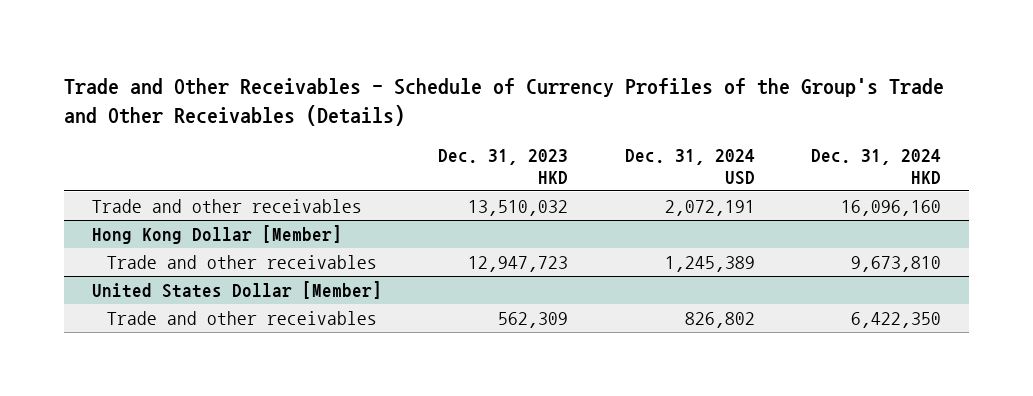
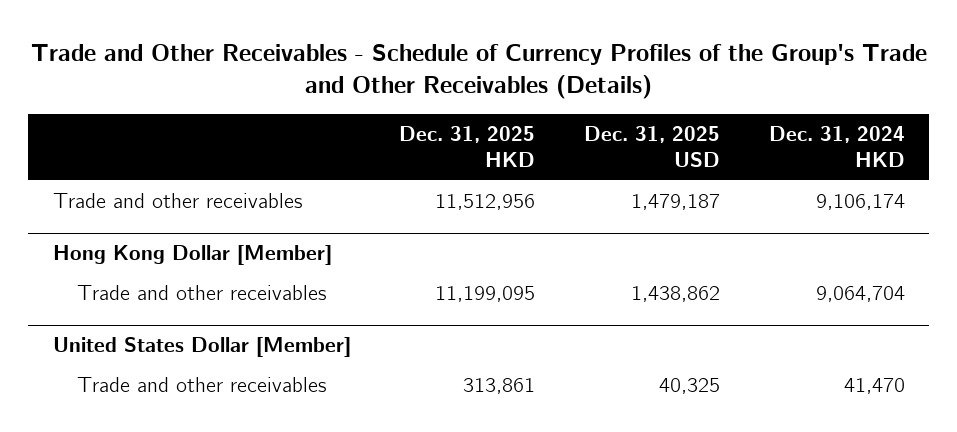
[438,149,569,184] Dec. 31, 2023 HKD -> none
[624,149,755,185] Dec. 31, 2024 USD -> none
none -> [399,125,536,168] Dec. 31, 2025 HKD
none -> [583,125,720,168] Dec. 31, 2025 USD
[841,200,942,217] 16,096,160 -> [815,193,905,210] 9,106,174
[851,256,942,273] 9,673,810 -> [815,285,905,302] 9,064,704
[851,312,942,329] 6,422,350 -> [843,377,905,394] 41,470

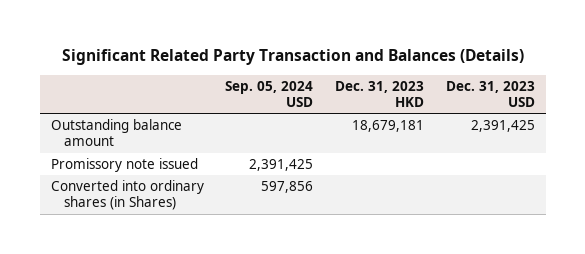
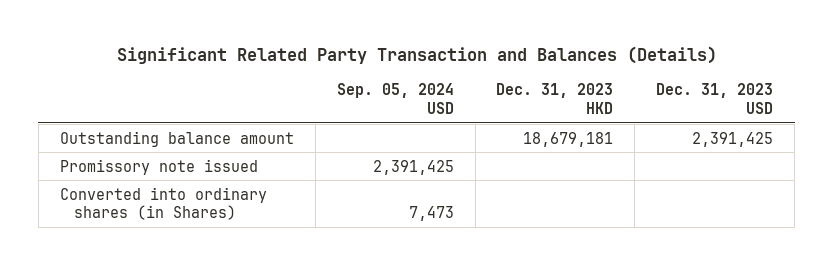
[261,181,314,194] 597,856 -> [408,206,454,222] 7,473

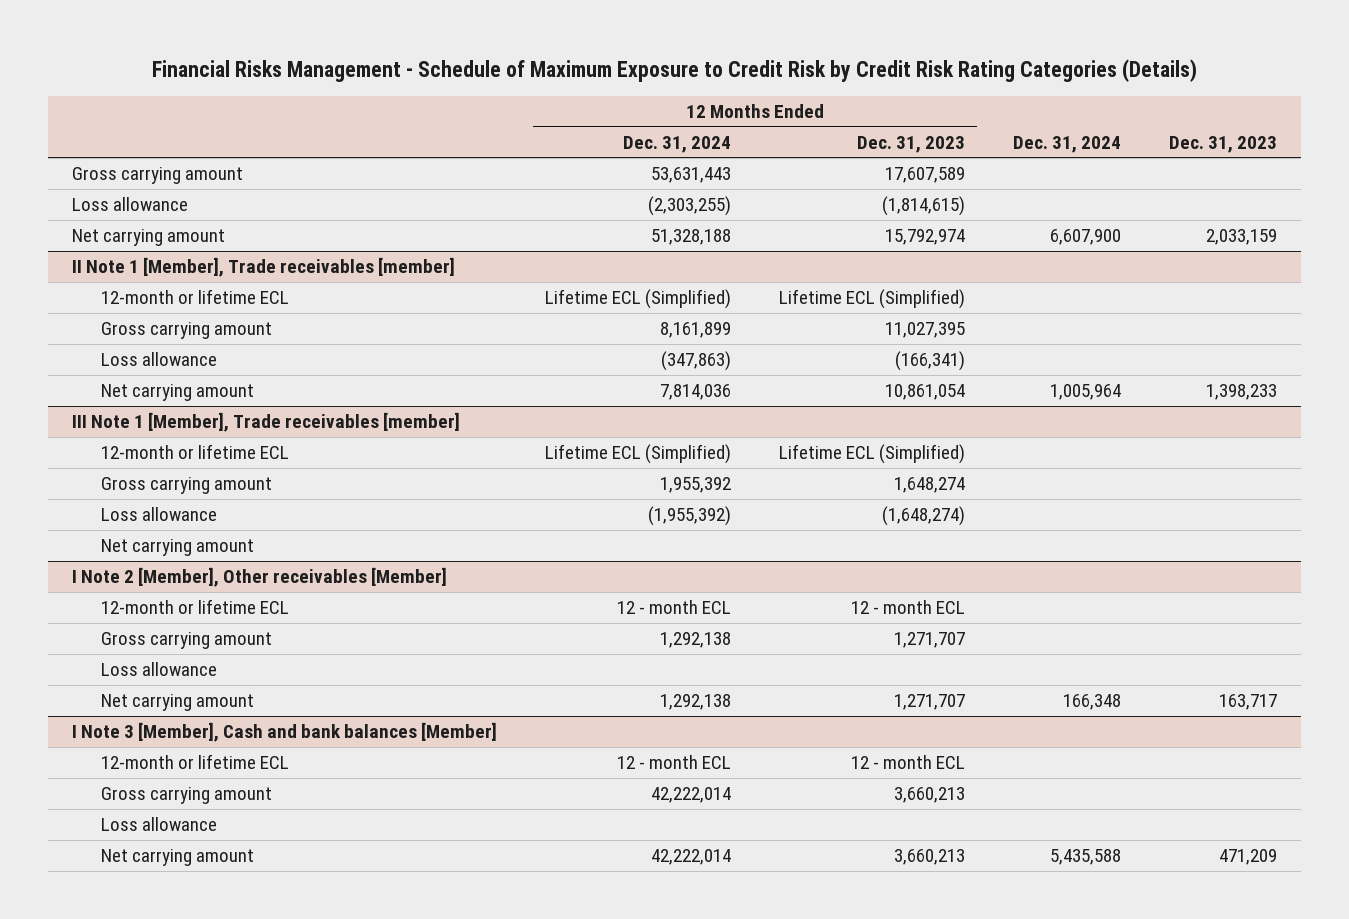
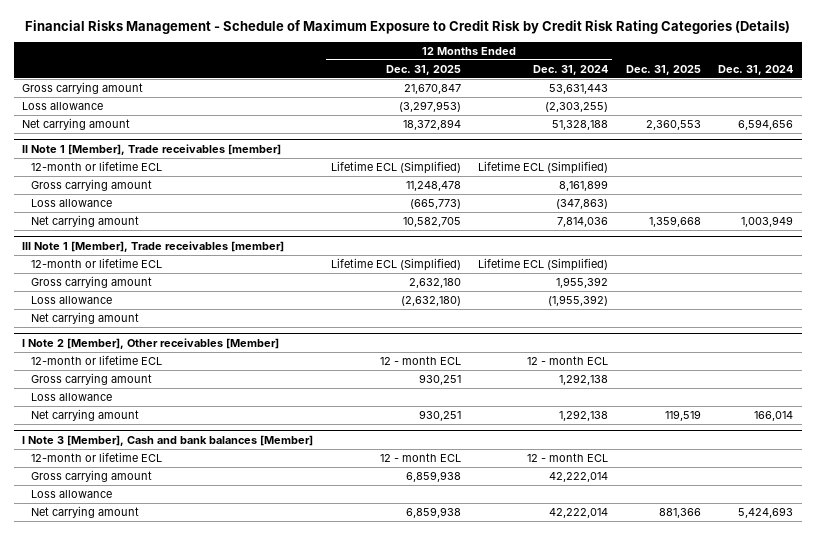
[857,135,966,153] Dec. 31, 2023 -> none
[1169,135,1278,153] Dec. 31, 2023 -> none
none -> [385,64,461,75] Dec. 31, 2025
none -> [625,64,701,75] Dec. 31, 2025
[1050,229,1122,246] 6,607,900 -> [738,119,794,131] 6,594,656
[1050,384,1122,401] 1,005,964 -> [741,216,794,228] 1,003,949
[1063,694,1122,711] 166,348 -> [754,411,794,422] 166,014
[1050,849,1122,866] 5,435,588 -> [738,507,794,519] 5,424,693

